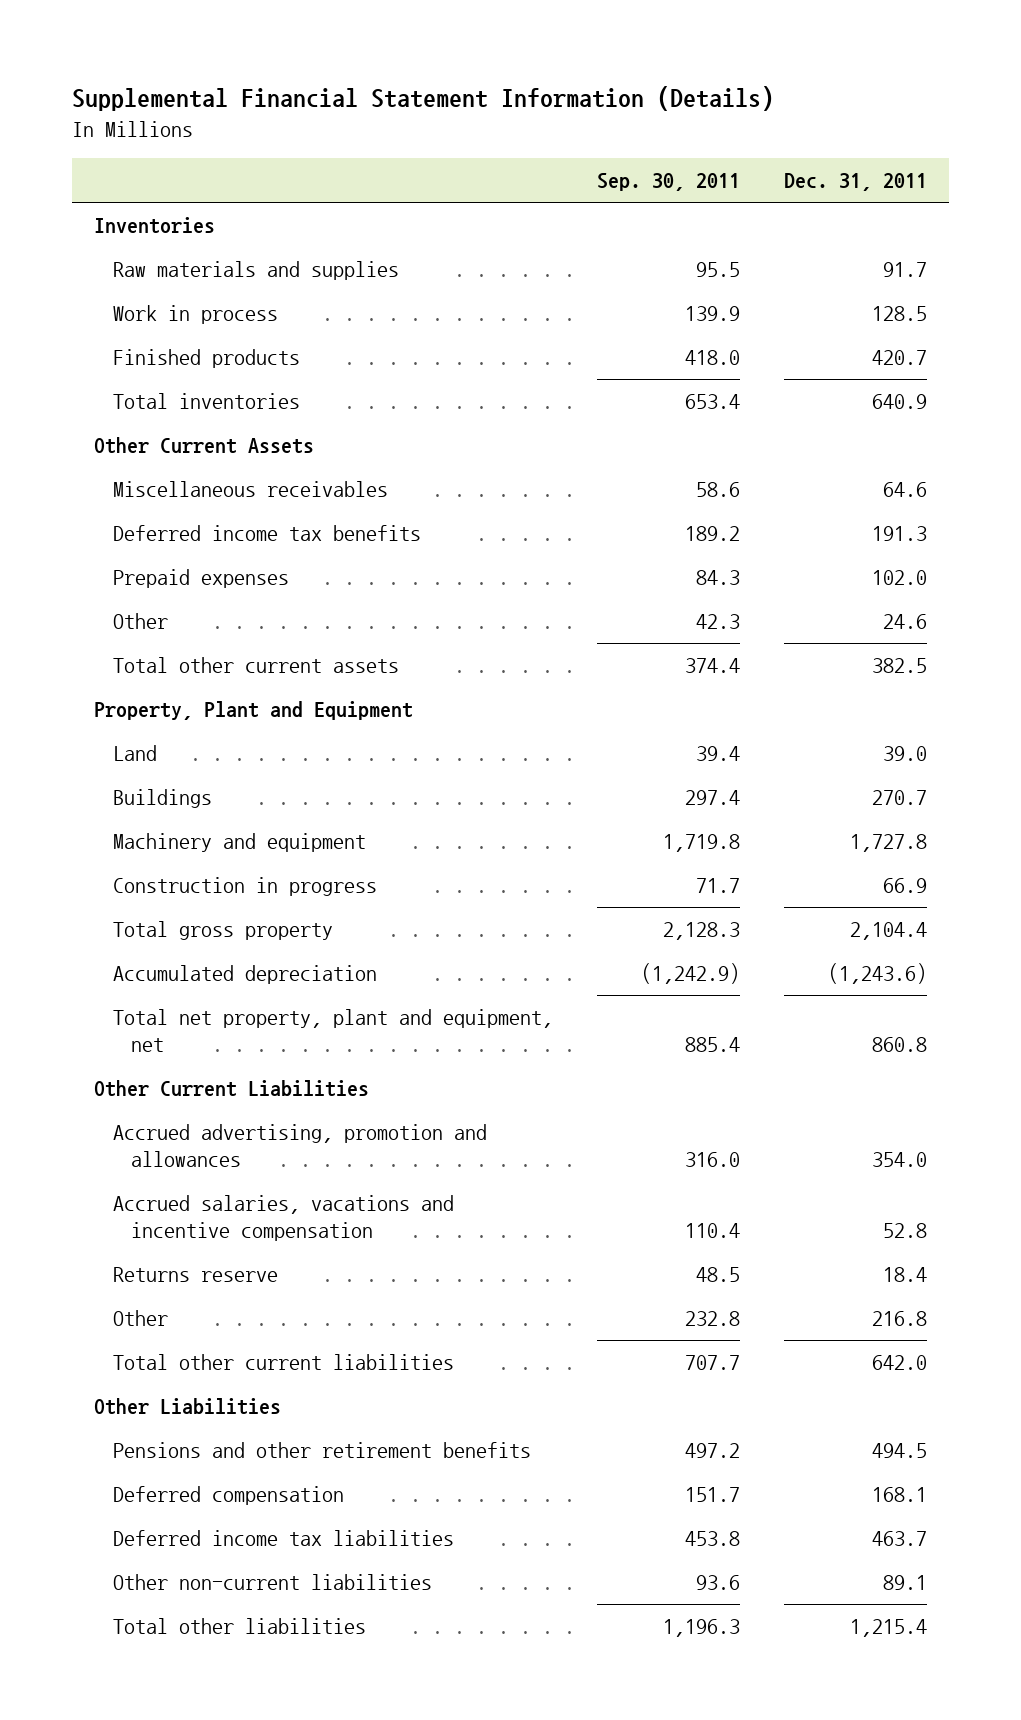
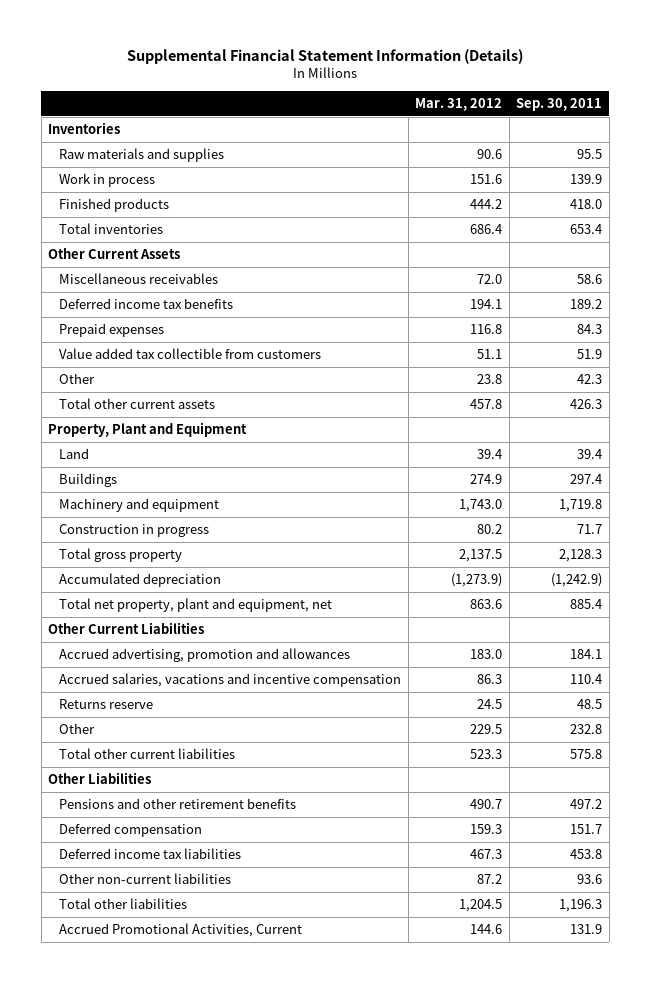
[784,173,928,192] Dec. 31, 2011 -> none
none -> [415,98,503,112] Mar. 31, 2012
none -> [59,348,322,360] Value added tax collectible from customers
[684,658,740,674] 374.4 -> [570,399,603,410] 426.3
[684,1152,740,1168] 316.0 -> [570,649,603,660] 184.1
[684,1355,740,1371] 707.7 -> [570,749,603,760] 575.8
none -> [59,923,303,938] Accrued Promotional Activities, Current

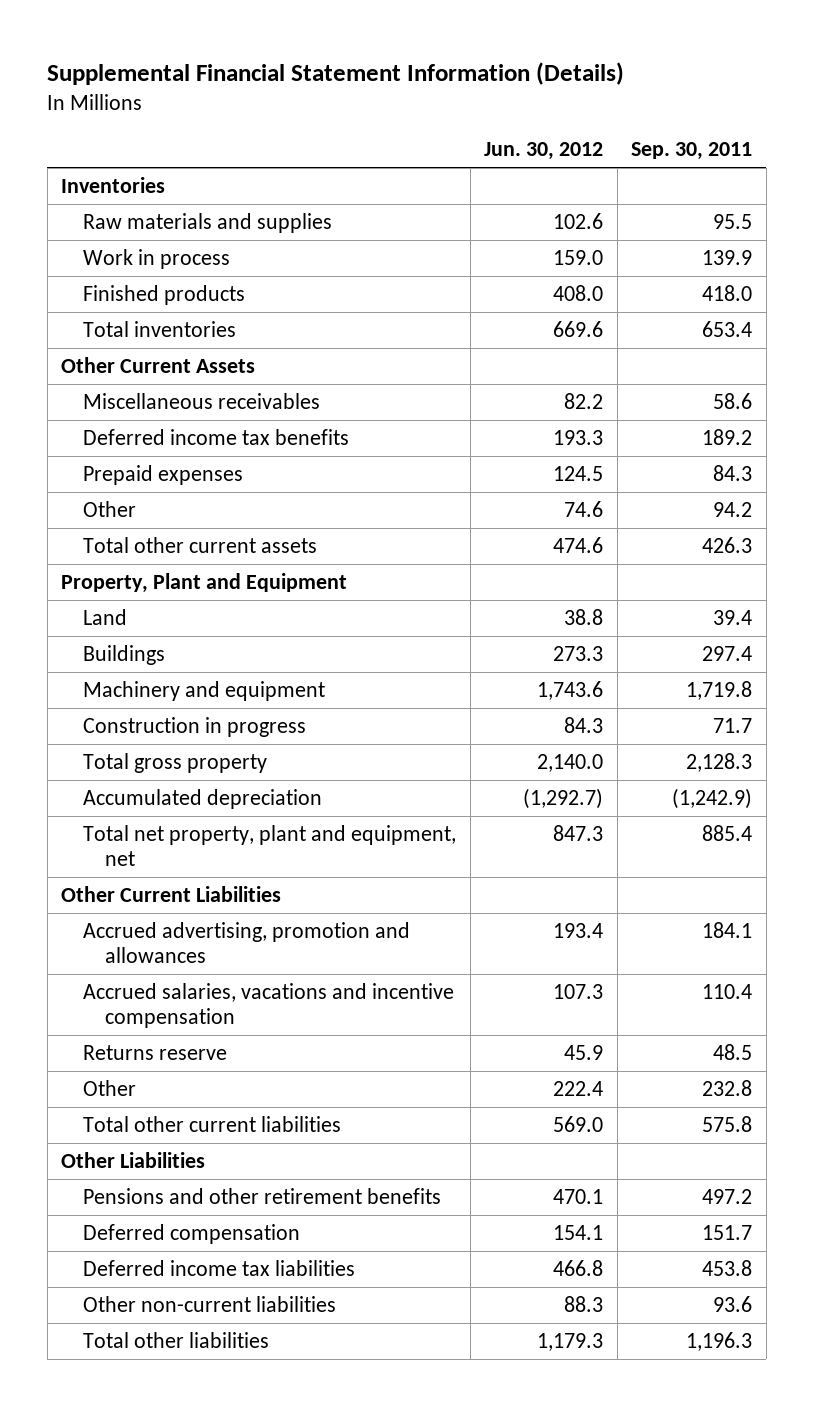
[415,98,503,112] Mar. 31, 2012 -> none
none -> [484,142,604,161] Jun. 30, 2012
[59,348,322,360] Value added tax collectible from customers -> none
[577,374,603,385] 42.3 -> [713,502,753,518] 94.2
[59,923,303,938] Accrued Promotional Activities, Current -> none

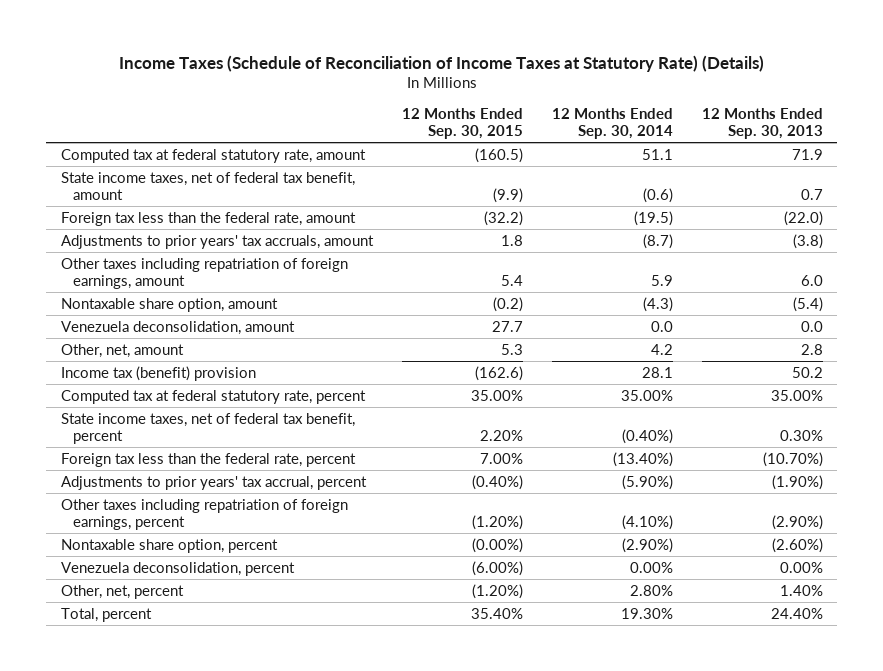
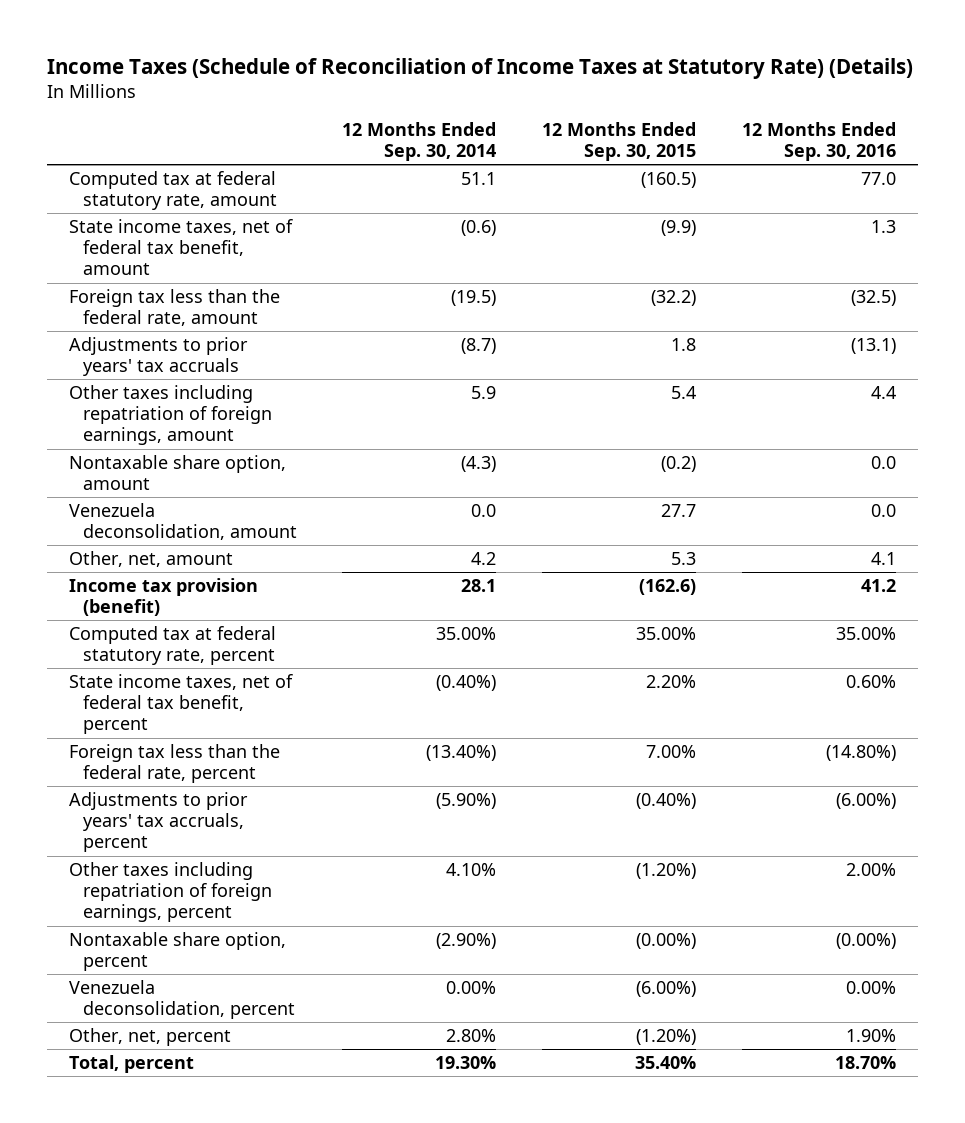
[701,108,823,140] 12 Months Ended Sep. 30, 2013 -> none
none -> [741,121,896,162] 12 Months Ended Sep. 30, 2016
[60,234,374,249] Adjustments to prior years' tax accruals, amount -> [69,336,249,377] Adjustments to prior years' tax accruals
[60,365,256,381] Income tax (benefit) provision -> [69,577,259,617] Income tax provision (benefit)
[60,475,367,490] Adjustments to prior years' tax accrual, percent -> [69,791,249,853] Adjustments to prior years' tax accruals, percent
[621,514,673,530] (4.10%) -> [446,862,497,876] 4.10%

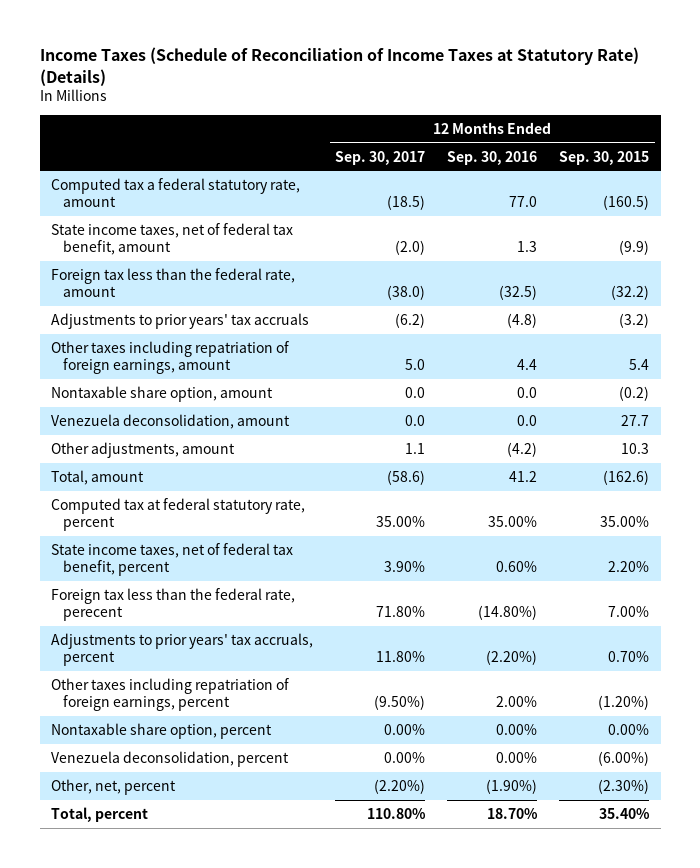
[342,121,497,162] 12 Months Ended Sep. 30, 2014 -> none
none -> [335,150,426,165] Sep. 30, 2017
[69,170,277,211] Computed tax at federal statutory rate, amount -> [50,177,300,207] Computed tax a federal statutory rate, amount
[670,337,696,351] 1.8 -> [619,312,650,328] (3.2)
[850,337,896,354] (13.1) -> [507,312,538,328] (4.8)
[69,550,234,567] Other, net, amount -> [50,441,235,458] Other adjustments, amount
[670,551,696,565] 5.3 -> [621,442,650,454] 10.3
[870,551,896,565] 4.1 -> [507,441,538,457] (4.2)
[69,577,259,617] Income tax provision (benefit) -> [50,469,144,485] Total, amount
[69,743,281,784] Foreign tax less than the federal rate, percent -> [50,587,295,621] Foreign tax less than the federal rate, perecent
[635,792,696,809] (0.40%) -> [608,650,650,662] 0.70%
[835,792,896,809] (6.00%) -> [486,649,538,665] (2.20%)
[635,932,696,949] (0.00%) -> [608,723,650,735] 0.00%
[835,932,896,949] (0.00%) -> [496,723,538,735] 0.00%
[635,1028,696,1045] (1.20%) -> [598,778,650,794] (2.30%)
[845,1028,896,1042] 1.90% -> [486,778,538,794] (1.90%)

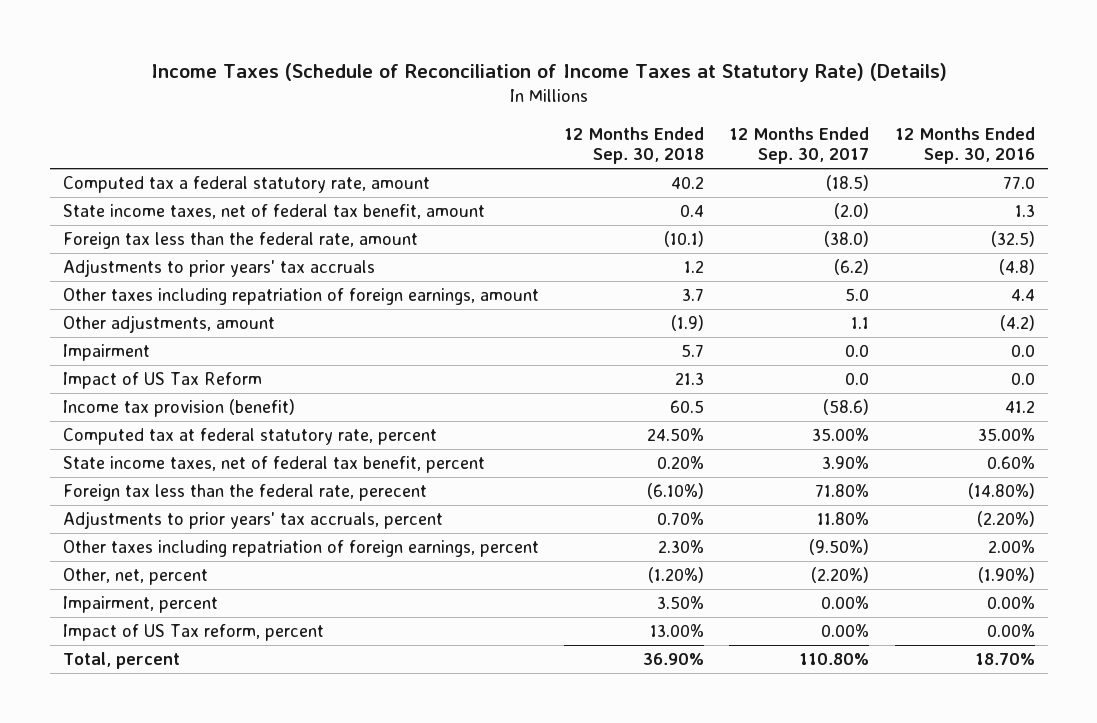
[559,150,650,165] Sep. 30, 2015 -> none
none -> [564,126,705,165] 12 Months Ended Sep. 30, 2018
[50,385,273,402] Nontaxable share option, amount -> none
[50,413,290,429] Venezuela deconsolidation, amount -> none
none -> [62,343,150,361] Impairment
none -> [62,371,262,389] Impact of US Tax Reform
[50,469,144,485] Total, amount -> [62,398,295,417] Income tax provision (benefit)
[50,722,272,739] Nontaxable share option, percent -> none
[50,750,289,767] Venezuela deconsolidation, percent -> none
none -> [62,595,218,613] Impairment, percent
none -> [62,623,324,641] Impact of US Tax reform, percent

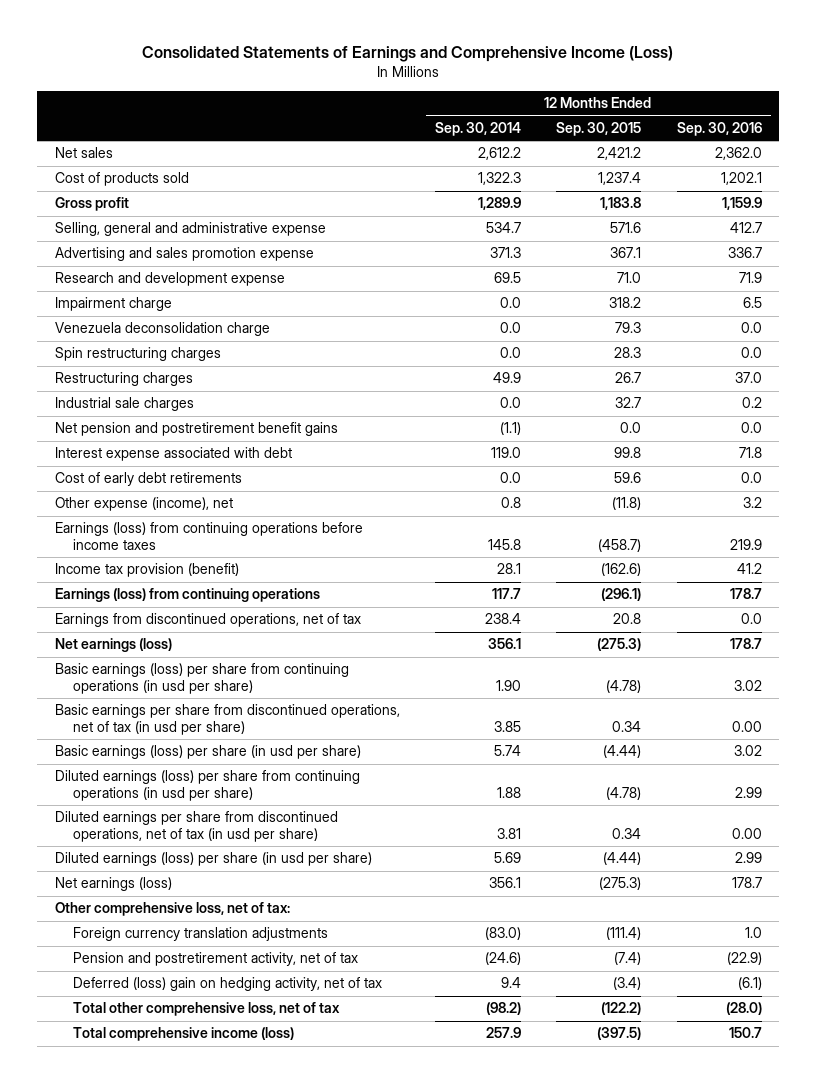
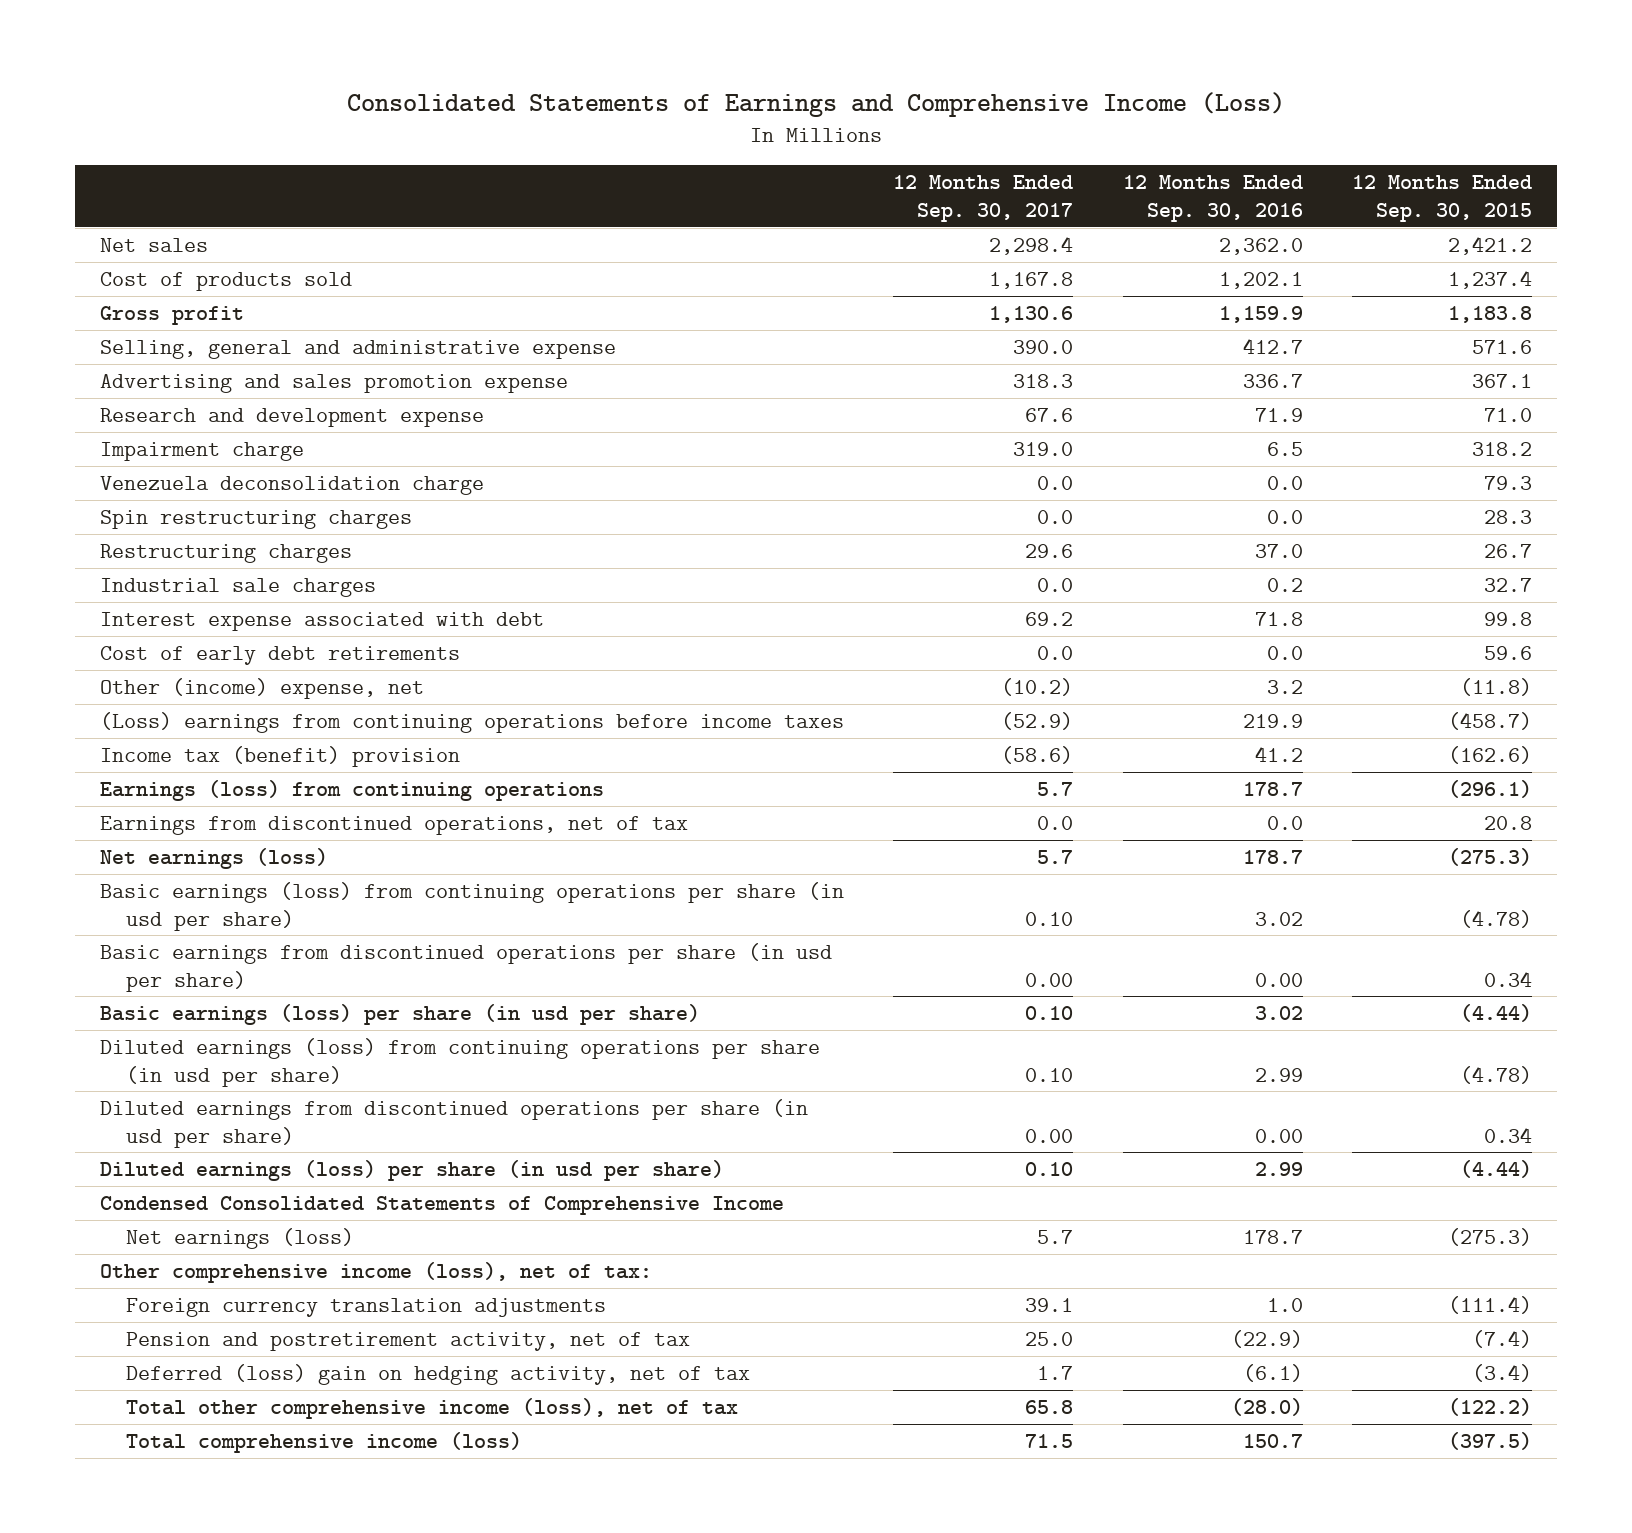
[434,121,521,136] Sep. 30, 2014 -> none
none -> [893,175,1074,222] 12 Months Ended Sep. 30, 2017
[54,422,338,437] Net pension and postretirement benefit gains -> none
[54,497,233,512] Other expense (income), net -> [99,677,424,699] Other (income) expense, net
[54,522,363,550] Earnings (loss) from continuing operations before income taxes -> [99,711,844,733] (Loss) earnings from continuing operations before income taxes
[54,563,239,578] Income tax provision (benefit) -> [99,745,460,767] Income tax (benefit) provision
[54,663,349,694] Basic earnings (loss) per share from continuing operations (in usd per share) -> [99,881,844,931] Basic earnings (loss) from continuing operations per share (in usd per share)
[54,704,400,735] Basic earnings per share from discontinued operations, net of tax (in usd per share) -> [99,942,832,992] Basic earnings from discontinued operations per share (in usd per share)
[54,770,360,801] Diluted earnings (loss) per share from continuing operations (in usd per share) -> [99,1037,820,1087] Diluted earnings (loss) from continuing operations per share (in usd per share)
[54,811,338,842] Diluted earnings per share from discontinued operations, net of tax (in usd per share) -> [99,1098,808,1148] Diluted earnings from discontinued operations per share (in usd per share)
none -> [99,1195,784,1215] Condensed Consolidated Statements of Comprehensive Income
[54,902,290,917] Other comprehensive loss, net of tax: -> [99,1261,652,1283] Other comprehensive income (loss), net of tax:
[72,1002,340,1017] Total other comprehensive loss, net of tax -> [125,1397,738,1419] Total other comprehensive income (loss), net of tax

